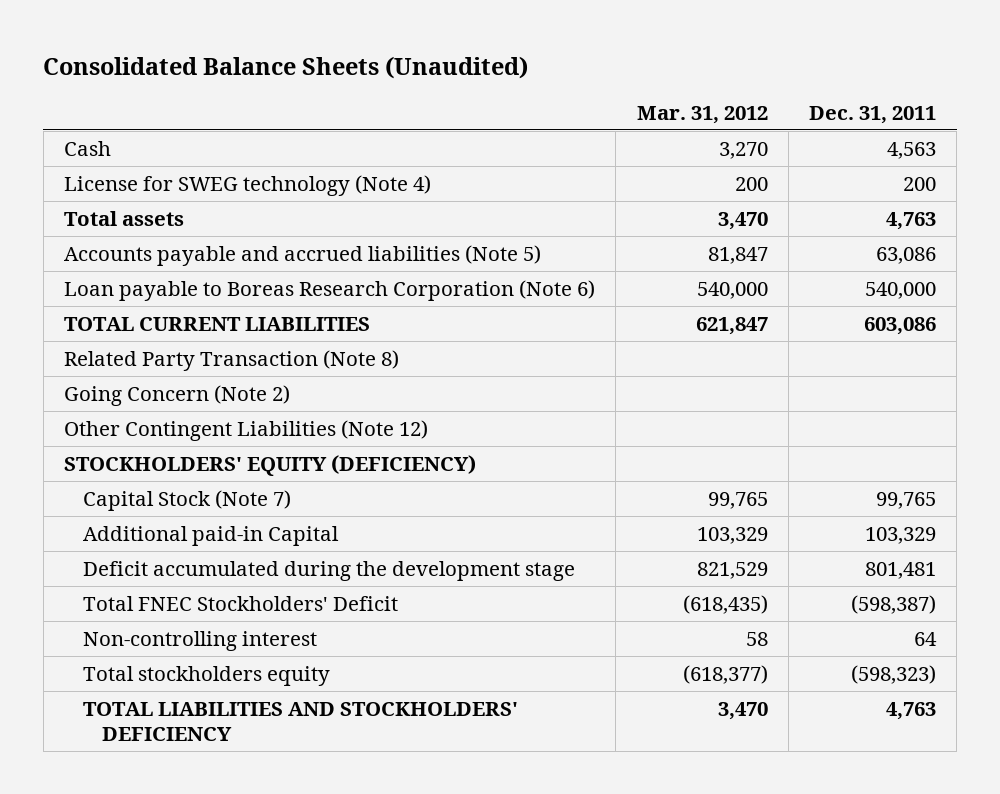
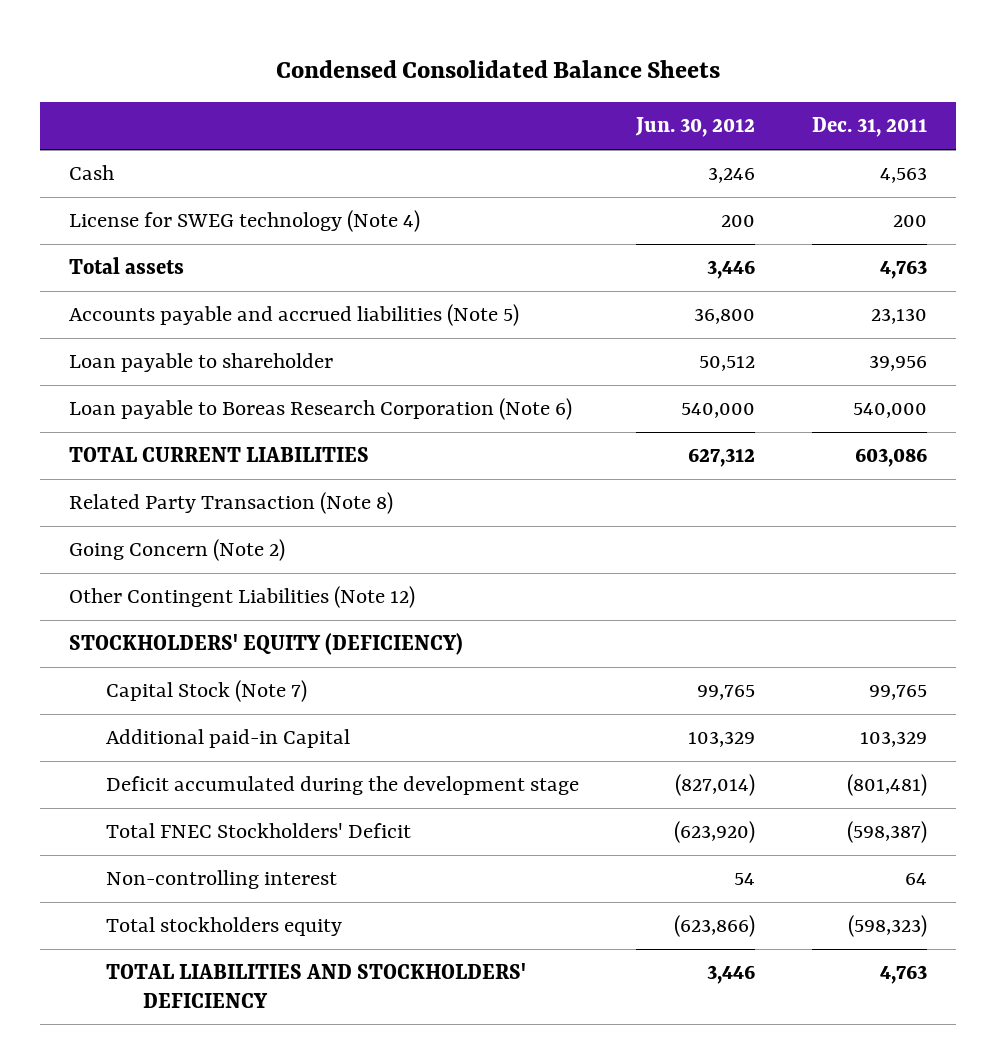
[43,56,529,80] Consolidated Balance Sheets (Unaudited) -> [276,59,721,78] Condensed Consolidated Balance Sheets
[636,105,768,124] Mar. 31, 2012 -> none
none -> [634,117,755,138] Jun. 30, 2012
[875,246,936,264] 63,086 -> [871,308,928,325] 23,130
none -> [68,353,333,373] Loan payable to shareholder
[864,561,936,579] 801,481 -> [847,774,928,797] (801,481)

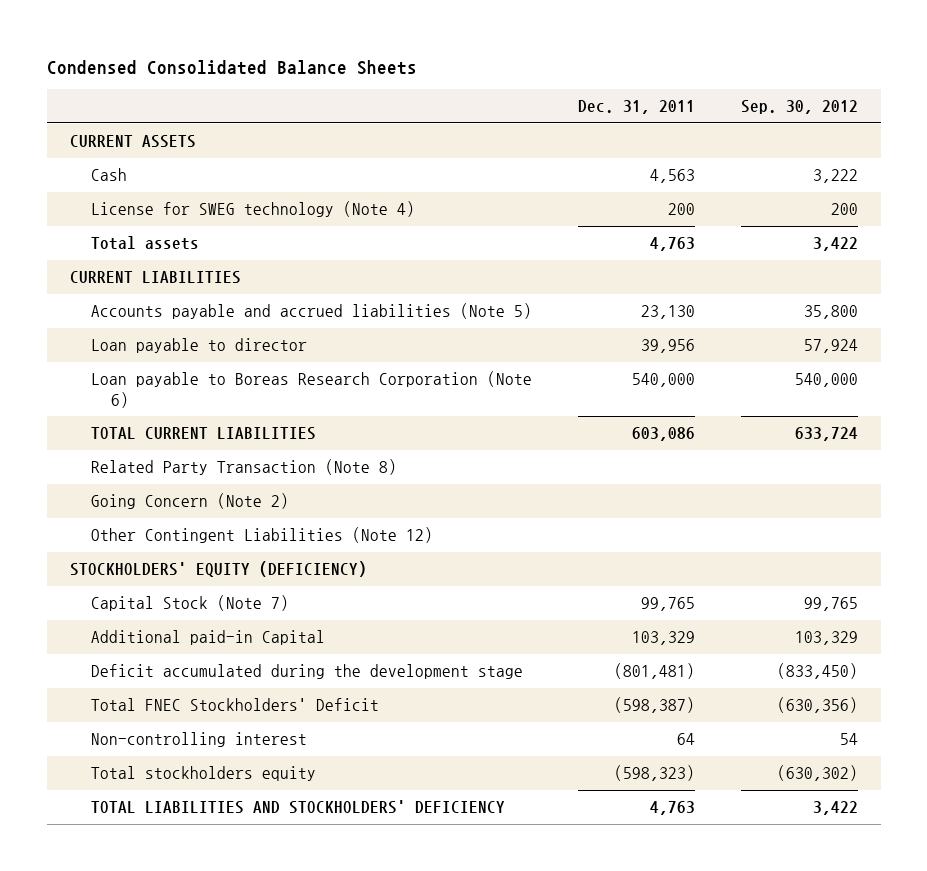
[634,117,755,138] Jun. 30, 2012 -> none
none -> [740,100,858,115] Sep. 30, 2012
none -> [69,135,196,149] CURRENT ASSETS
none -> [69,271,241,285] CURRENT LIABILITIES
[68,353,333,373] Loan payable to shareholder -> [90,338,307,354] Loan payable to director

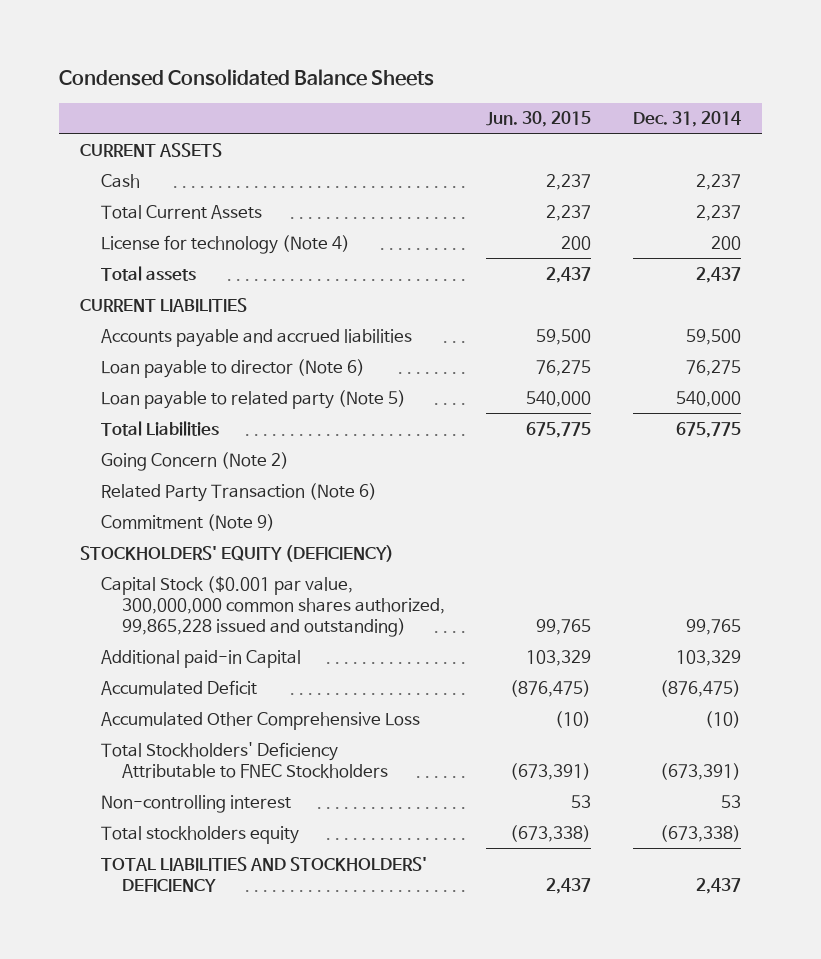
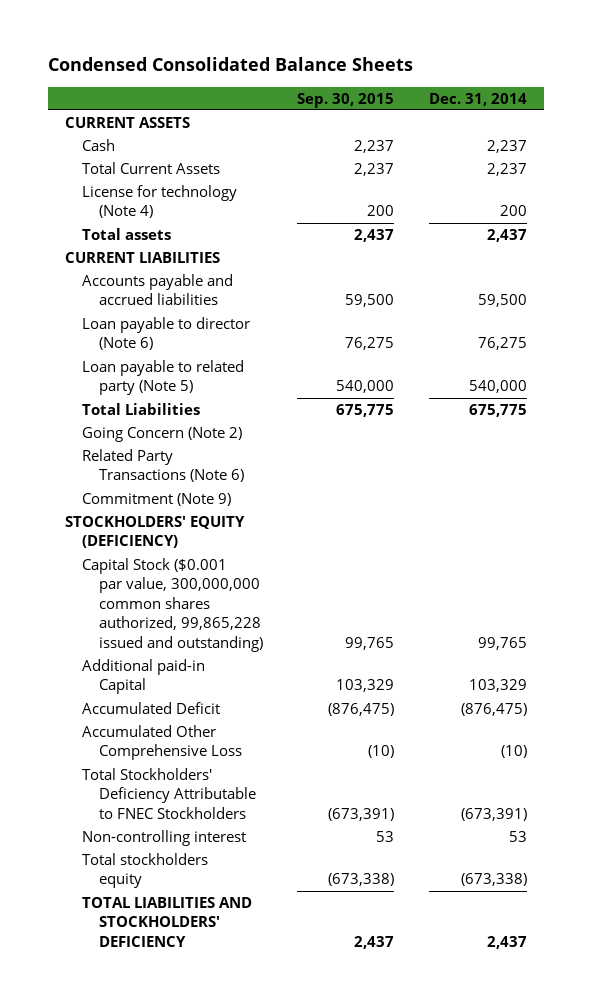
[486,111,592,128] Jun. 30, 2015 -> none
none -> [297,92,395,108] Sep. 30, 2015
[100,482,377,502] Related Party Transaction (Note 6) -> [81,449,244,483] Related Party Transactions (Note 6)

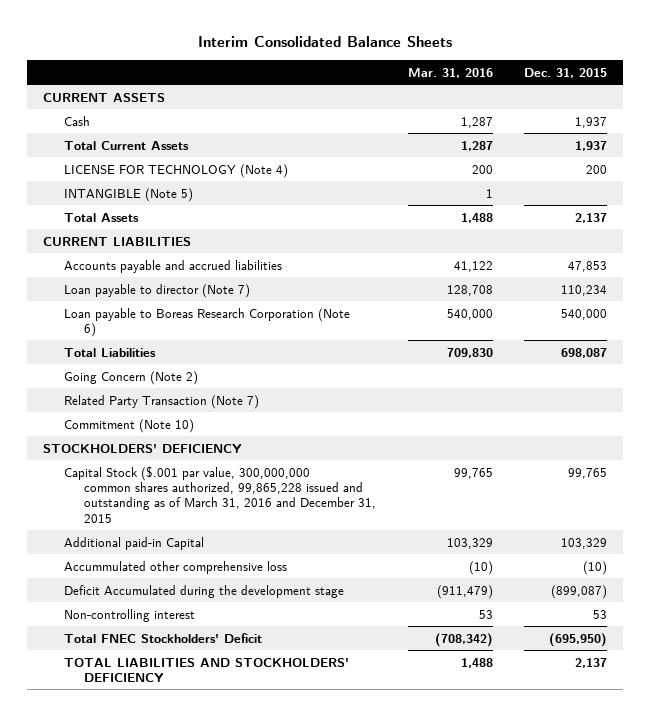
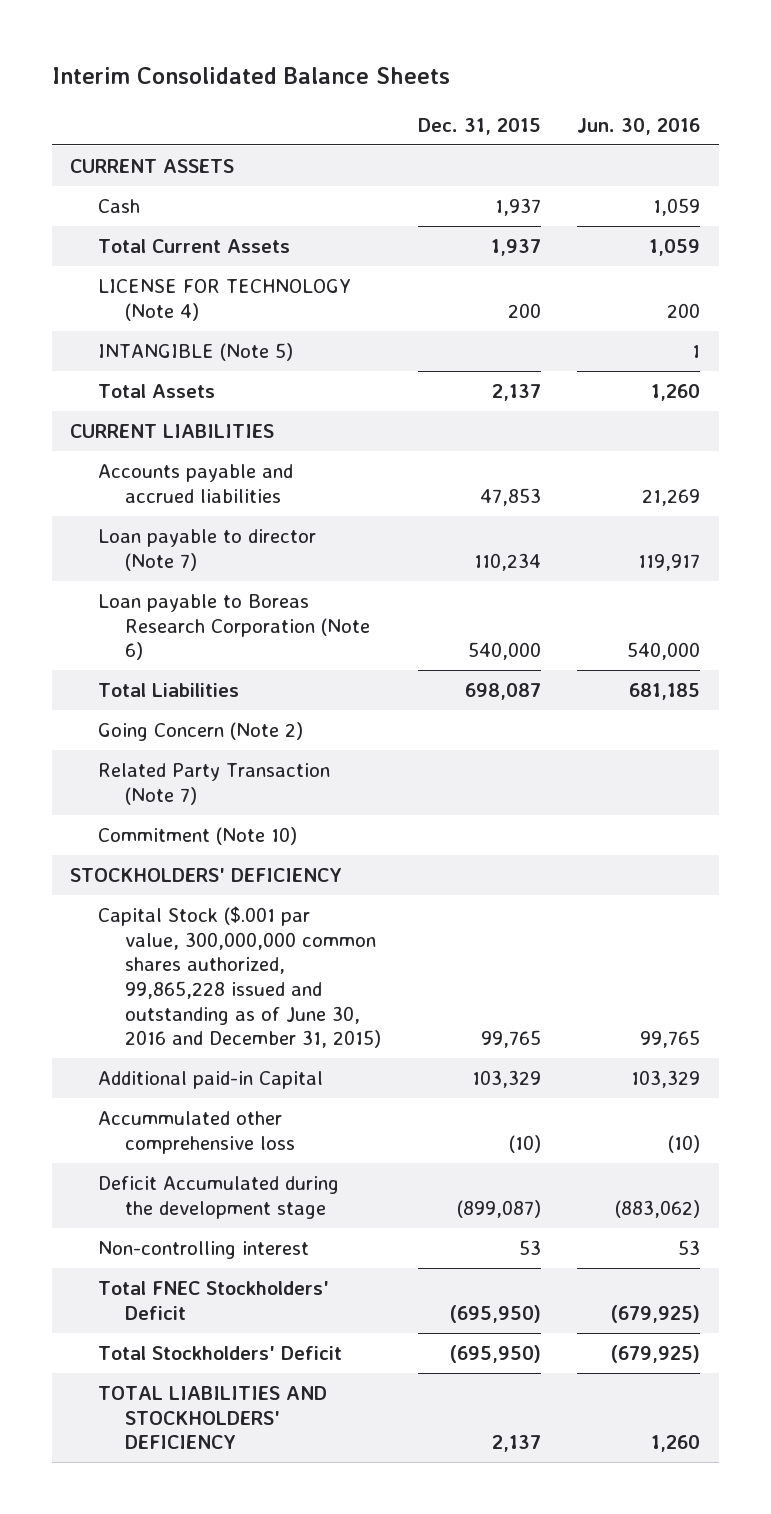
[407,68,493,79] Mar. 31, 2016 -> none
none -> [577,117,701,135] Jun. 30, 2016
[63,465,377,523] Capital Stock ($.001 par value, 300,000,000 common shares authorized, 99,865,228 issued and outstanding as of March 31, 2016 and December 31, 2015 -> [97,906,382,1049] Capital Stock ($.001 par value, 300,000,000 common shares authorized, 99,865,228 issued and outstanding as of June 30, 2016 and December 31, 2015)
none -> [97,1346,342,1361] Total Stockholders' Deficit

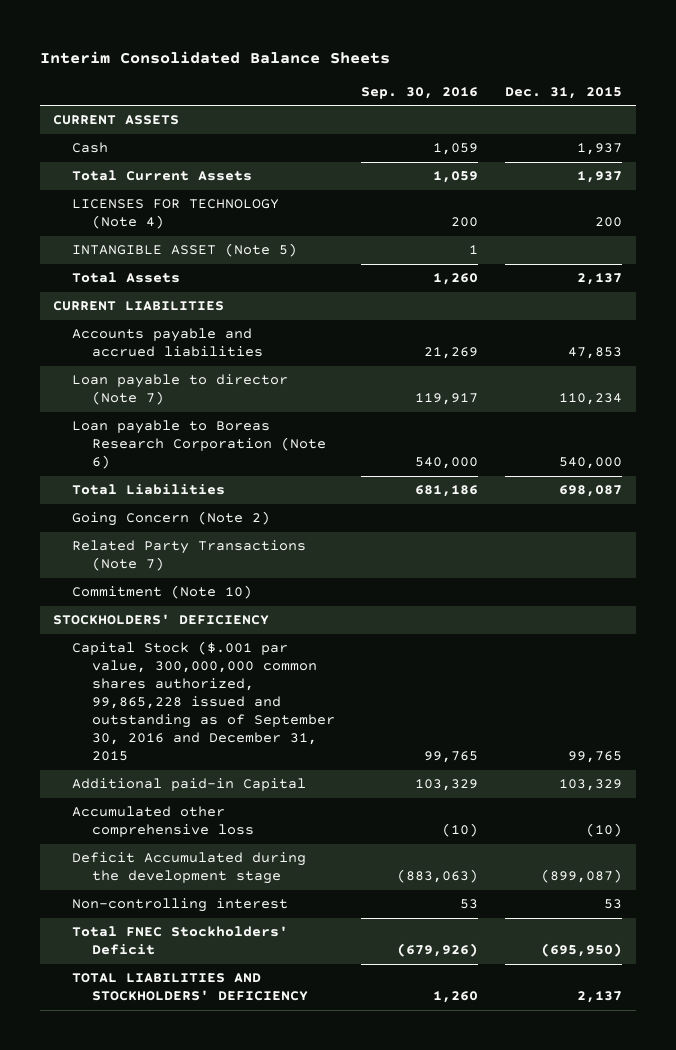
[577,117,701,135] Jun. 30, 2016 -> none
none -> [361,86,479,99] Sep. 30, 2016
[97,279,351,321] LICENSE FOR TECHNOLOGY (Note 4) -> [72,199,280,230] LICENSES FOR TECHNOLOGY (Note 4)
[97,343,293,362] INTANGIBLE (Note 5) -> [72,243,298,258] INTANGIBLE ASSET (Note 5)
[97,763,330,805] Related Party Transaction (Note 7) -> [72,540,307,572] Related Party Transactions (Note 7)
[97,906,382,1049] Capital Stock ($.001 par value, 300,000,000 common shares authorized, 99,865,228 issued and outstanding as of June 30, 2016 and December 31, 2015) -> [72,641,335,762] Capital Stock ($.001 par value, 300,000,000 common shares authorized, 99,865,228 issued and outstanding as of September 30, 2016 and December 31, 2015
[97,1111,296,1154] Accummulated other comprehensive loss -> [72,806,254,838] Accumulated other comprehensive loss
[97,1346,342,1361] Total Stockholders' Deficit -> none

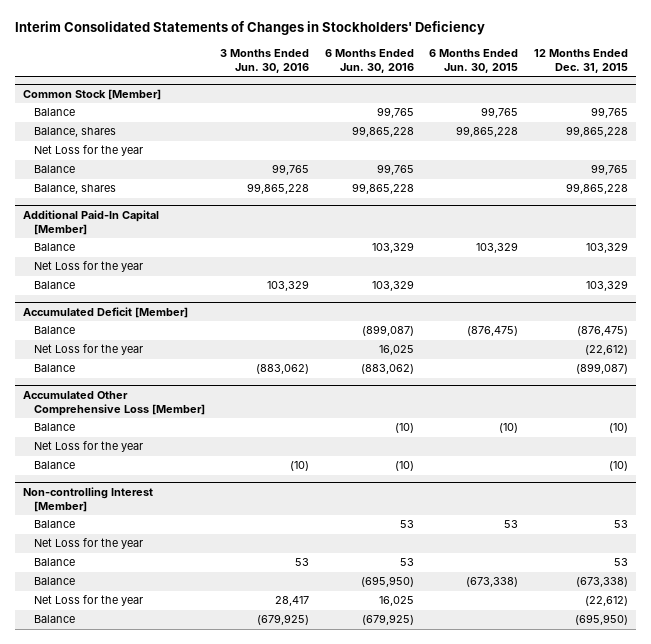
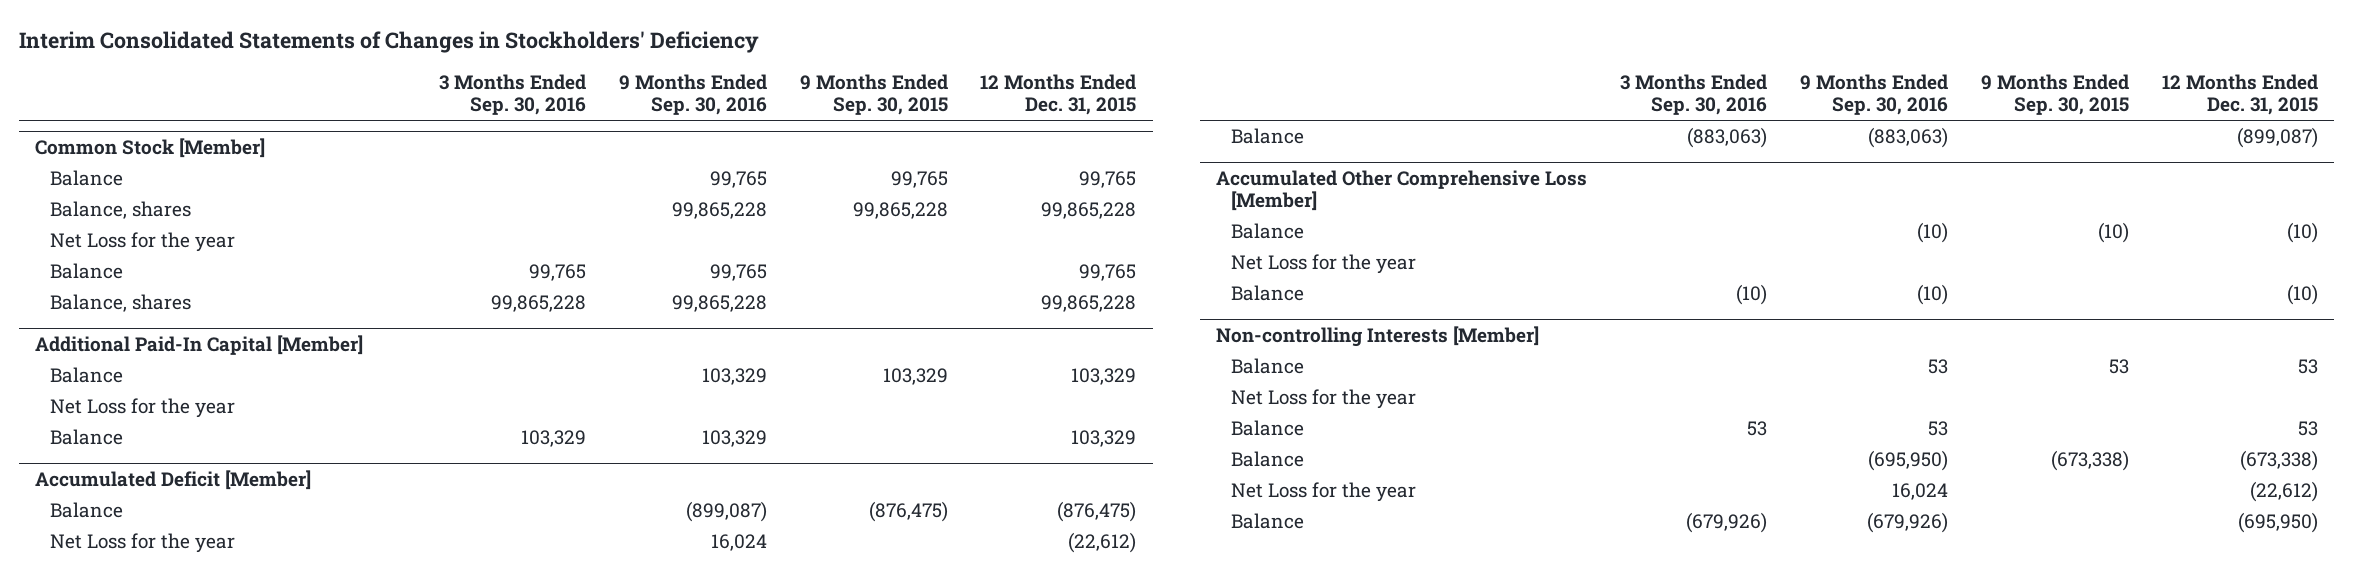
[220,49,310,74] 3 Months Ended Jun. 30, 2016 -> none
[324,49,414,74] 6 Months Ended Jun. 30, 2016 -> none
[429,49,519,74] 6 Months Ended Jun. 30, 2015 -> none
none -> [438,74,586,116] 3 Months Ended Sep. 30, 2016
none -> [618,74,767,116] 9 Months Ended Sep. 30, 2016
none -> [799,74,948,116] 9 Months Ended Sep. 30, 2015
[22,486,153,512] Non-controlling Interest [Member] -> [1216,326,1540,348] Non-controlling Interests [Member]

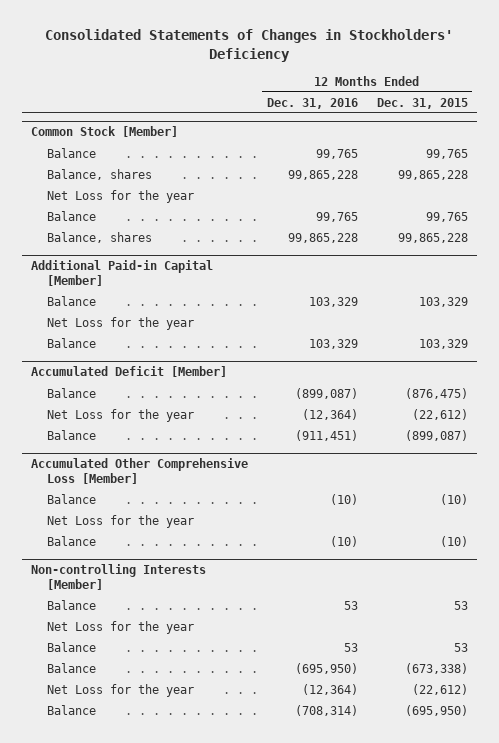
[18,31,759,54] Interim Consolidated Statements of Changes in Stockholders' Deficiency -> [45,29,454,62] Consolidated Statements of Changes in Stockholders' Deficiency
[438,74,586,116] 3 Months Ended Sep. 30, 2016 -> none
[618,74,767,116] 9 Months Ended Sep. 30, 2016 -> none
[799,74,948,116] 9 Months Ended Sep. 30, 2015 -> none
none -> [266,97,358,109] Dec. 31, 2016
[35,335,364,356] Additional Paid-In Capital [Member] -> [31,260,214,287] Additional Paid-in Capital [Member]

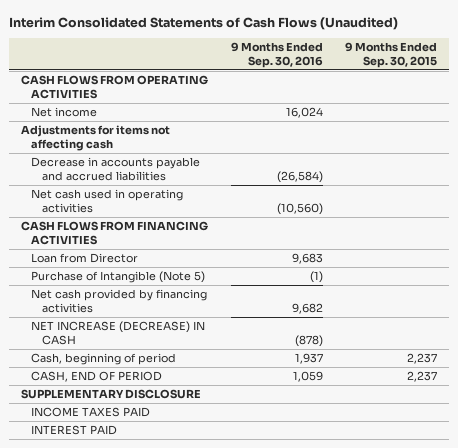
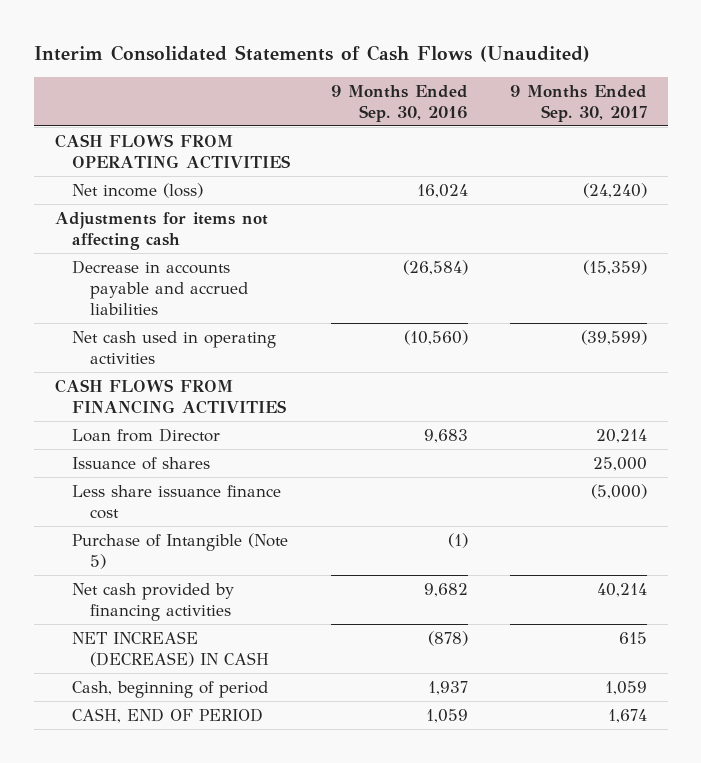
[345,41,438,68] 9 Months Ended Sep. 30, 2015 -> none
none -> [509,84,647,122] 9 Months Ended Sep. 30, 2017
[31,107,98,118] Net income -> [72,182,204,198] Net income (loss)
none -> [72,456,211,470] Issuance of shares
none -> [72,484,282,519] Less share issuance finance cost
[20,389,201,400] SUPPLEMENTARY DISCLOSURE -> none
[31,407,151,418] INCOME TAXES PAID -> none
[31,425,118,436] INTEREST PAID -> none

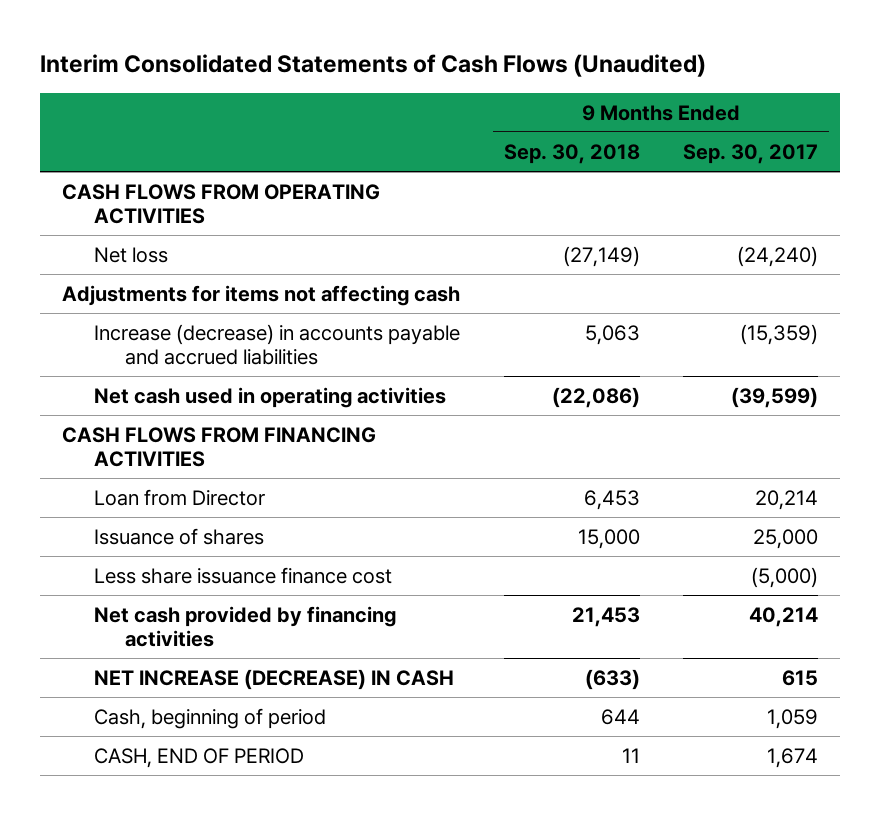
[331,84,469,122] 9 Months Ended Sep. 30, 2016 -> none
none -> [503,143,640,164] Sep. 30, 2018
[72,182,204,198] Net income (loss) -> [93,246,168,263] Net loss
[72,259,248,315] Decrease in accounts payable and accrued liabilities -> [93,323,460,366] Increase (decrease) in accounts payable and accrued liabilities
[72,532,289,569] Purchase of Intangible (Note 5) -> none

